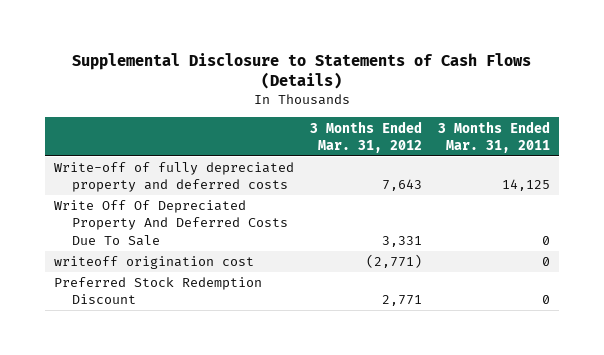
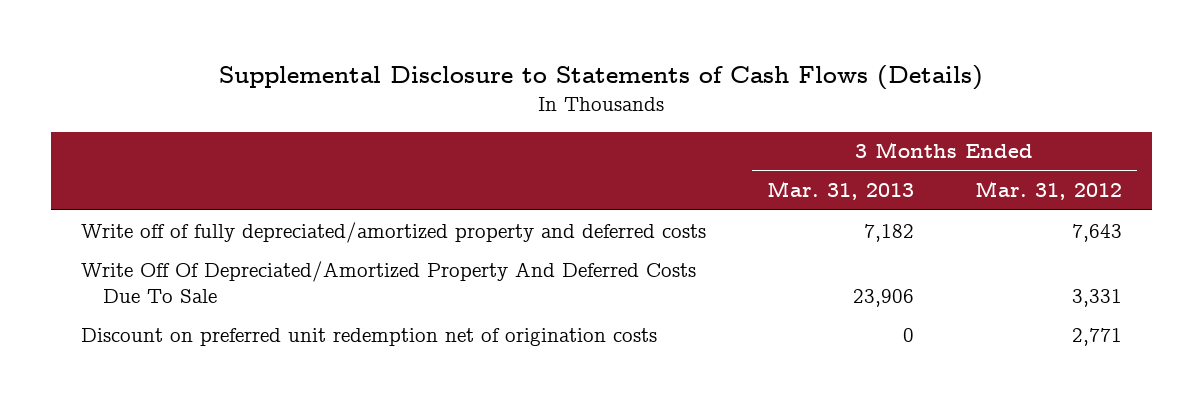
[438,120,551,153] 3 Months Ended Mar. 31, 2011 -> none
none -> [766,181,914,201] Mar. 31, 2013
[53,256,254,270] writeoff origination cost -> none
[53,162,294,193] Write-off of fully depreciated property and deferred costs -> [81,221,707,243] Write off of fully depreciated/amortized property and deferred costs
[53,200,288,246] Write Off Of Depreciated Property And Deferred Costs Due To Sale -> [81,260,697,304] Write Off Of Depreciated/Amortized Property And Deferred Costs Due To Sale
[53,277,262,305] Preferred Stock Redemption Discount -> [81,327,658,346] Discount on preferred unit redemption net of origination costs

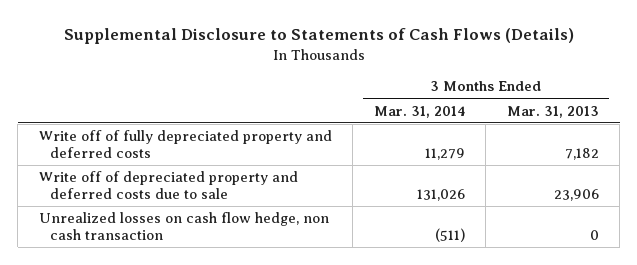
[974,181,1122,201] Mar. 31, 2012 -> none
none -> [373,105,465,118] Mar. 31, 2014
[81,327,658,346] Discount on preferred unit redemption net of origination costs -> none
[81,221,707,243] Write off of fully depreciated/amortized property and deferred costs -> [38,130,332,158] Write off of fully depreciated property and deferred costs
[81,260,697,304] Write Off Of Depreciated/Amortized Property And Deferred Costs Due To Sale -> [38,171,298,199] Write off of depreciated property and deferred costs due to sale
none -> [38,212,329,240] Unrealized losses on cash flow hedge, non cash transaction

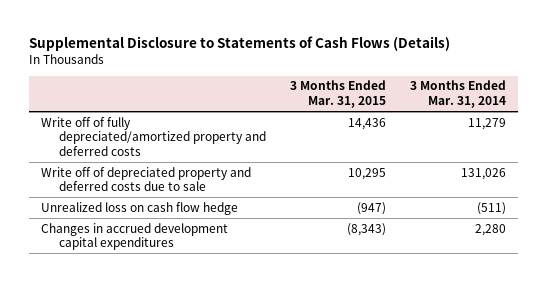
[506,105,599,118] Mar. 31, 2013 -> none
none -> [289,80,386,109] 3 Months Ended Mar. 31, 2015
[38,130,332,158] Write off of fully depreciated property and deferred costs -> [41,116,266,157] Write off of fully depreciated/amortized property and deferred costs
[38,212,329,240] Unrealized losses on cash flow hedge, non cash transaction -> [41,201,239,215] Unrealized loss on cash flow hedge
none -> [41,222,229,251] Changes in accrued development capital expenditures

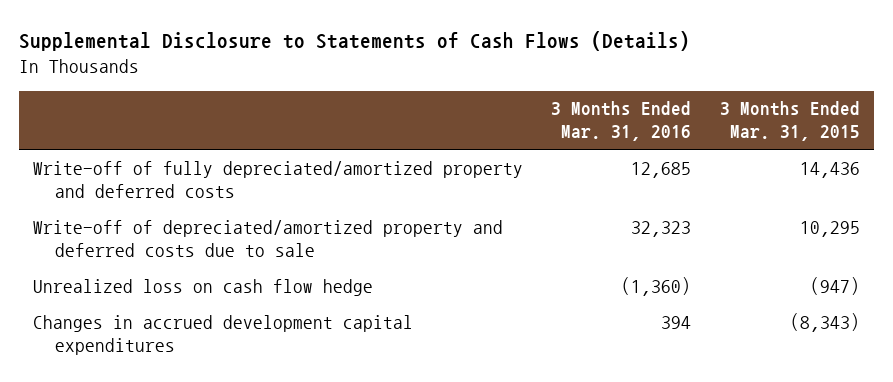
[409,80,506,109] 3 Months Ended Mar. 31, 2014 -> none
none -> [551,101,692,142] 3 Months Ended Mar. 31, 2016
[41,116,266,157] Write off of fully depreciated/amortized property and deferred costs -> [33,160,524,198] Write-off of fully depreciated/amortized property and deferred costs
[41,166,252,192] Write off of depreciated property and deferred costs due to sale -> [33,219,504,257] Write-off of depreciated/amortized property and deferred costs due to sale

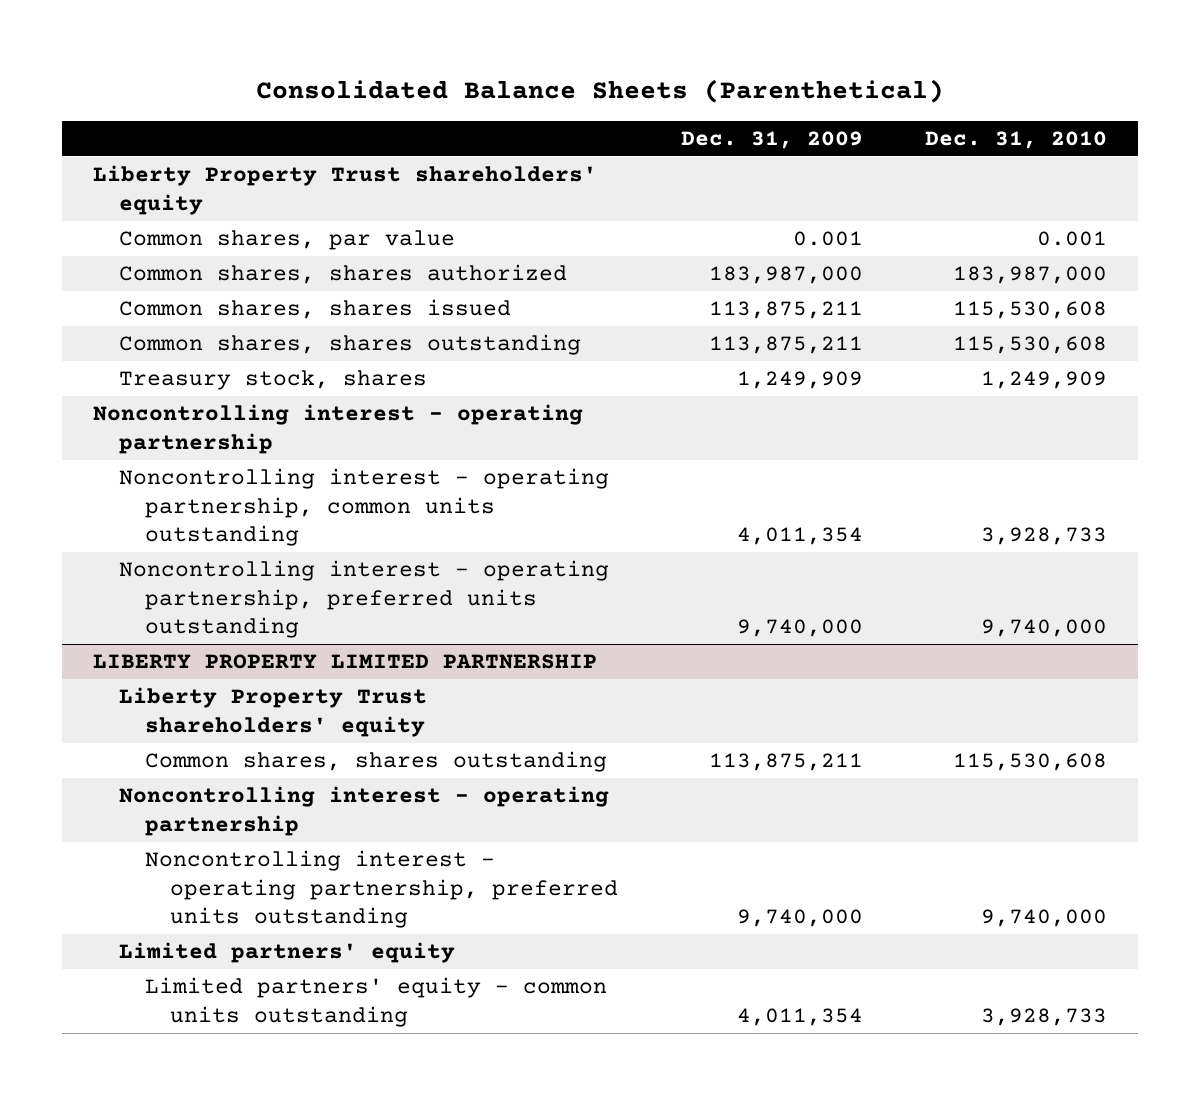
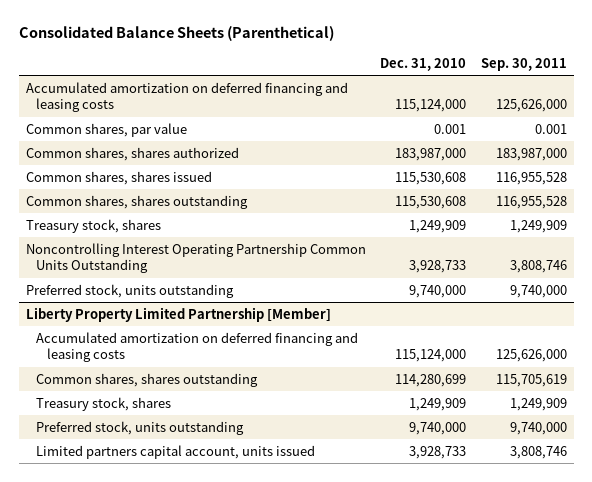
[680,130,863,149] Dec. 31, 2009 -> none
none -> [480,58,567,72] Sep. 30, 2011
[93,165,598,215] Liberty Property Trust shareholders' equity -> none
none -> [25,81,348,113] Accumulated amortization on deferred financing and leasing costs
[93,404,584,454] Noncontrolling interest - operating partnership -> none
[119,687,428,737] Liberty Property Trust shareholders' equity -> none
[119,786,610,836] Noncontrolling interest - operating partnership -> none
[119,942,456,964] Limited partners' equity -> none
[119,468,610,547] Noncontrolling interest - operating partnership, common units outstanding -> [25,242,366,274] Noncontrolling Interest Operating Partnership Common Units Outstanding
[119,560,610,639] Noncontrolling interest - operating partnership, preferred units outstanding -> [25,283,234,298] Preferred stock, units outstanding
[93,654,598,670] LIBERTY PROPERTY LIMITED PARTNERSHIP -> [25,306,331,322] Liberty Property Limited Partnership [Member]
none -> [36,331,359,363] Accumulated amortization on deferred financing and leasing costs
[953,753,1108,772] 115,530,608 -> [395,373,467,387] 114,280,699
none -> [36,396,172,411] Treasury stock, shares
[144,850,619,929] Noncontrolling interest - operating partnership, preferred units outstanding -> [36,420,245,435] Preferred stock, units outstanding
[144,977,607,1027] Limited partners' equity - common units outstanding -> [36,444,316,459] Limited partners capital account, units issued

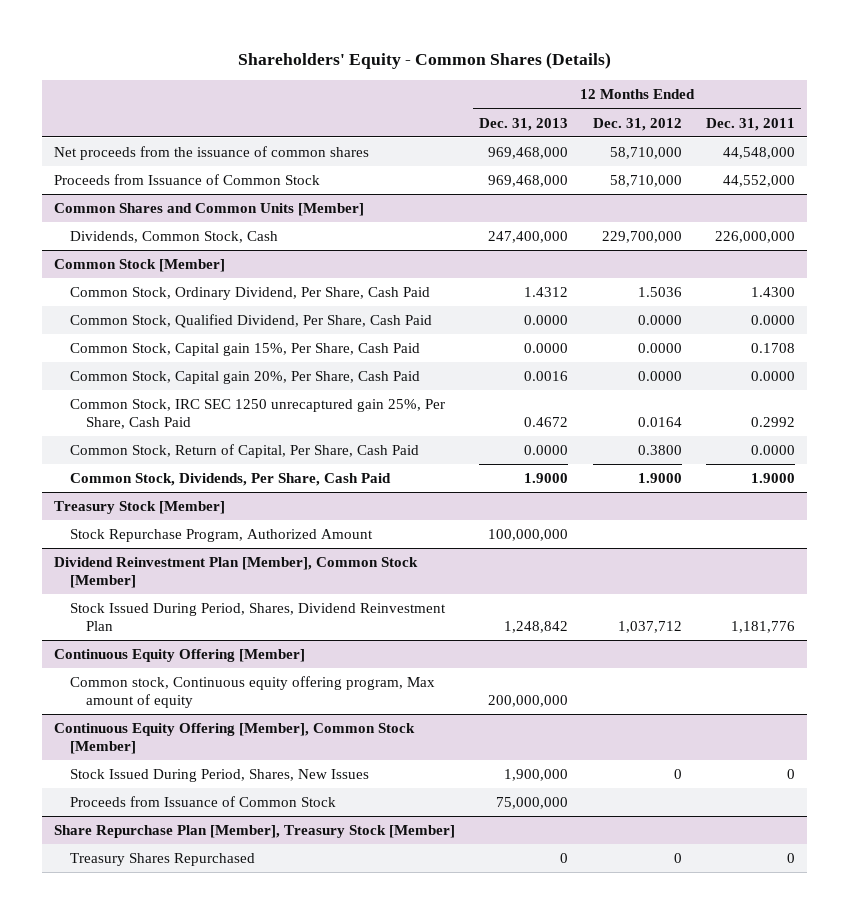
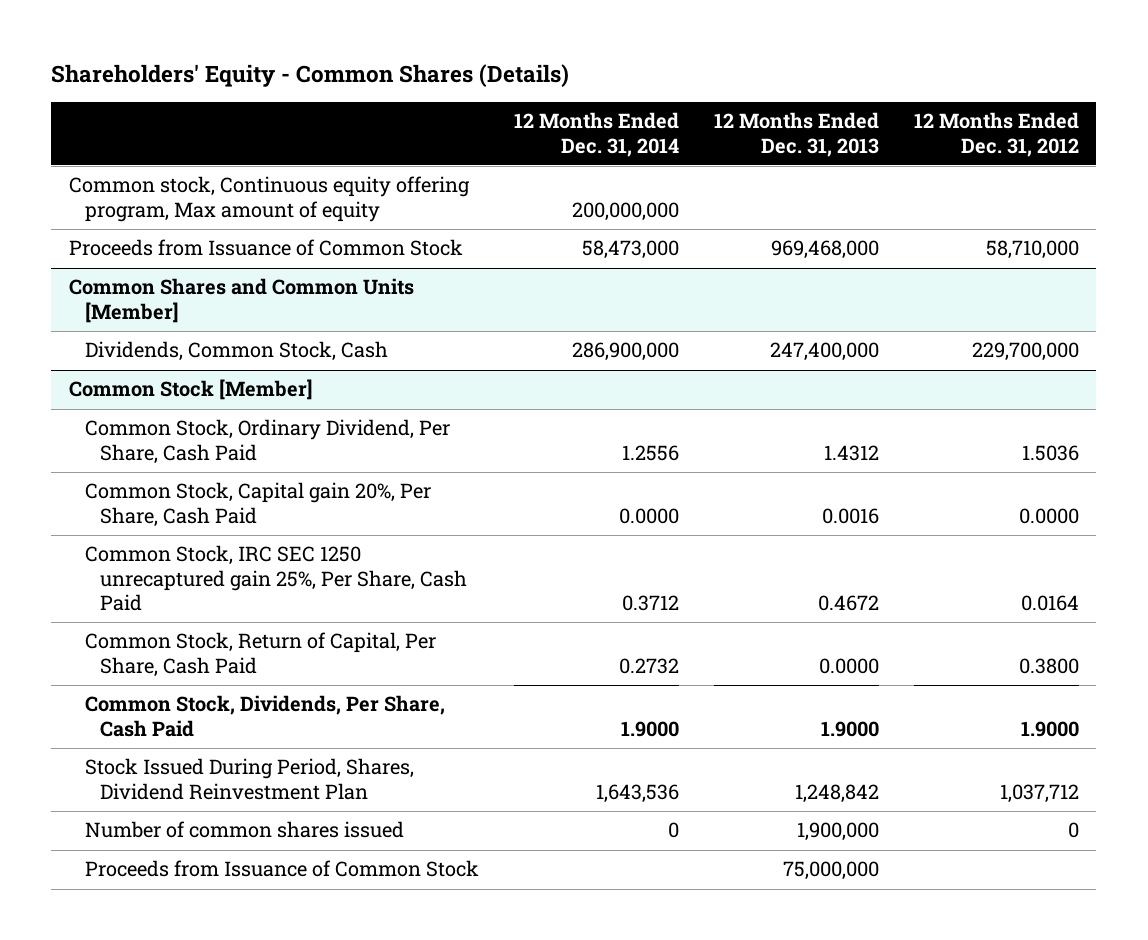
[706,117,796,131] Dec. 31, 2011 -> none
none -> [513,112,679,157] 12 Months Ended Dec. 31, 2014
[53,146,369,161] Net proceeds from the issuance of common shares -> none
none -> [68,176,470,222] Common stock, Continuous equity offering program, Max amount of equity
[69,314,432,329] Common Stock, Qualified Dividend, Per Share, Cash Paid -> none
[69,343,420,357] Common Stock, Capital gain 15%, Per Share, Cash Paid -> none
[53,501,225,515] Treasury Stock [Member] -> none
[69,529,373,543] Stock Repurchase Program, Authorized Amount -> none
[53,557,418,589] Dividend Reinvestment Plan [Member], Common Stock [Member] -> none
[53,649,305,663] Continuous Equity Offering [Member] -> none
[69,676,435,709] Common stock, Continuous equity offering program, Max amount of equity -> none
[53,723,415,755] Continuous Equity Offering [Member], Common Stock [Member] -> none
[69,769,369,783] Stock Issued During Period, Shares, New Issues -> [84,821,404,839] Number of common shares issued
[53,825,455,839] Share Repurchase Plan [Member], Treasury Stock [Member] -> none
[69,853,255,867] Treasury Shares Repurchased -> none

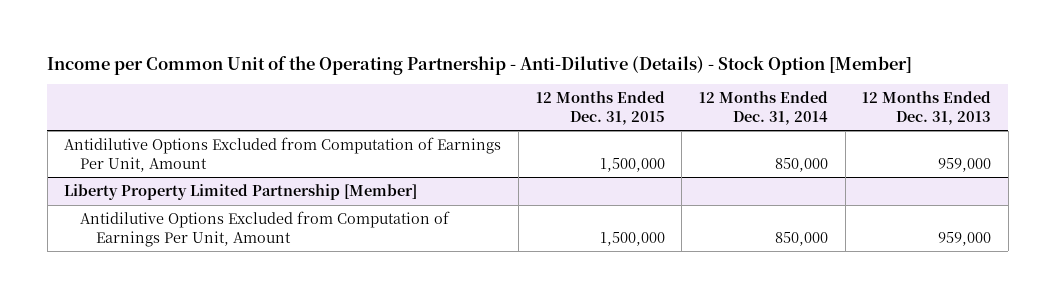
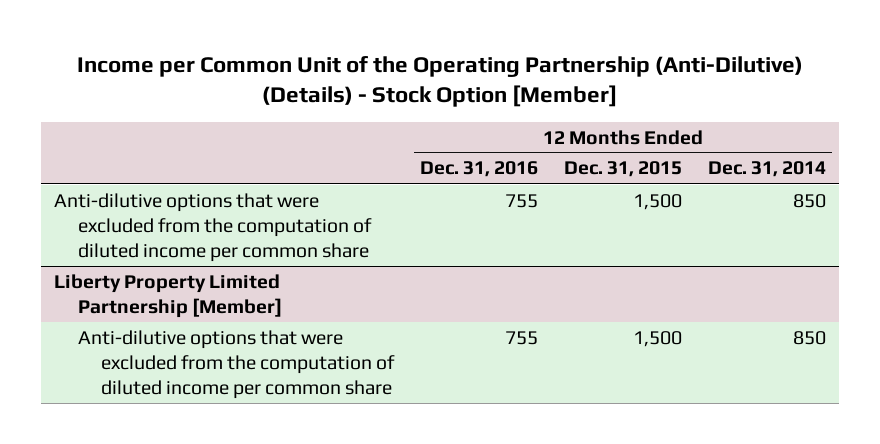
[47,55,913,75] Income per Common Unit of the Operating Partnership - Anti-Dilutive (Details) - Stock Option [Member] -> [77,55,804,108] Income per Common Unit of the Operating Partnership (Anti-Dilutive) (Details) - Stock Option [Member]
[862,91,992,125] 12 Months Ended Dec. 31, 2013 -> none
none -> [420,161,539,178] Dec. 31, 2016
[64,137,502,172] Antidilutive Options Excluded from Computation of Earnings Per Unit, Amount -> [54,192,372,262] Anti-dilutive options that were excluded from the computation of diluted income per common share
[599,157,665,172] 1,500,000 -> [633,193,683,210] 1,500
[774,157,828,172] 850,000 -> [792,193,826,208] 850
[80,211,451,247] Antidilutive Options Excluded from Computation of Earnings Per Unit, Amount -> [77,329,396,399] Anti-dilutive options that were excluded from the computation of diluted income per common share
[599,231,665,246] 1,500,000 -> [633,330,683,347] 1,500
[774,231,828,246] 850,000 -> [792,330,826,345] 850

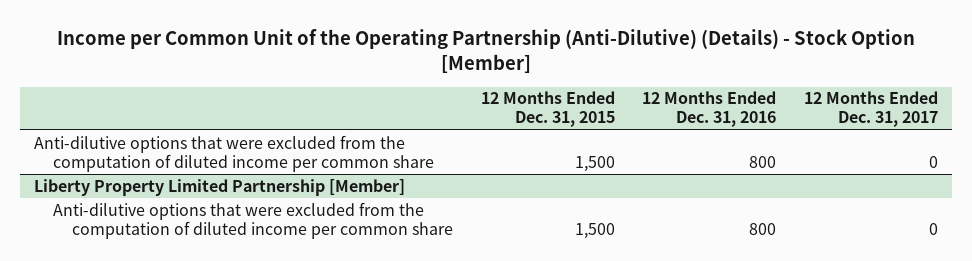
[707,161,826,178] Dec. 31, 2014 -> none
none -> [804,91,939,128] 12 Months Ended Dec. 31, 2017
[505,193,539,208] 755 -> [749,155,777,168] 800
[505,330,539,345] 755 -> [749,222,777,235] 800

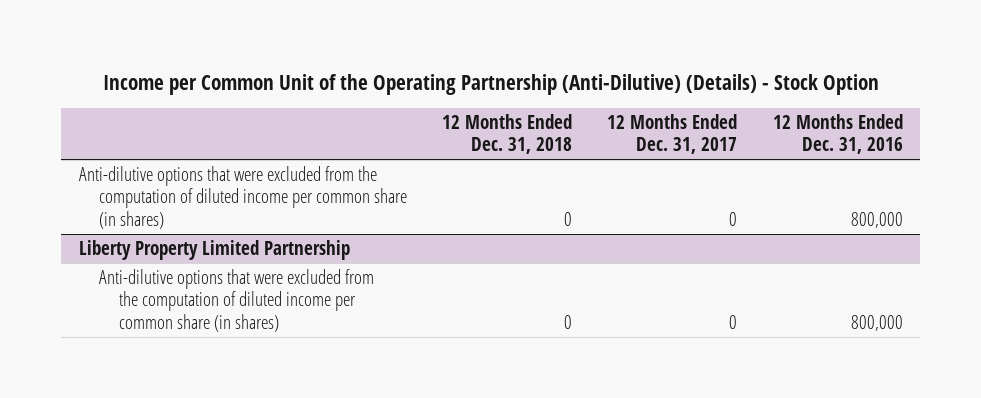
[57,29,916,74] Income per Common Unit of the Operating Partnership (Anti-Dilutive) (Details) - Stock Option [Member] -> [102,73,879,95] Income per Common Unit of the Operating Partnership (Anti-Dilutive) (Details) - Stock Option
[480,91,615,128] 12 Months Ended Dec. 31, 2015 -> none
none -> [442,114,573,155] 12 Months Ended Dec. 31, 2018
[34,134,434,172] Anti-dilutive options that were excluded from the computation of diluted income per common share -> [78,166,407,229] Anti-dilutive options that were excluded from the computation of diluted income per common share (in shares)
[749,155,777,168] 800 -> [850,211,903,228] 800,000
[34,178,406,196] Liberty Property Limited Partnership [Member] -> [78,240,350,261] Liberty Property Limited Partnership
[52,201,453,239] Anti-dilutive options that were excluded from the computation of diluted income per common share -> [98,269,374,332] Anti-dilutive options that were excluded from the computation of diluted income per common share (in shares)
[749,222,777,235] 800 -> [850,314,903,331] 800,000

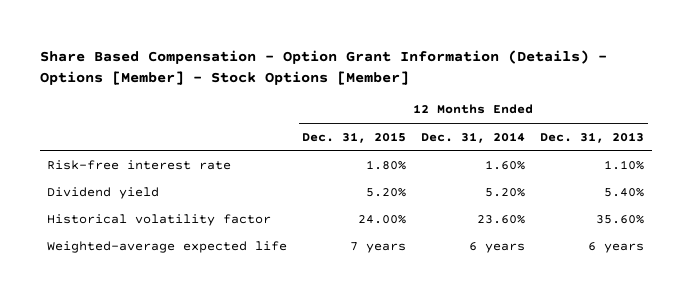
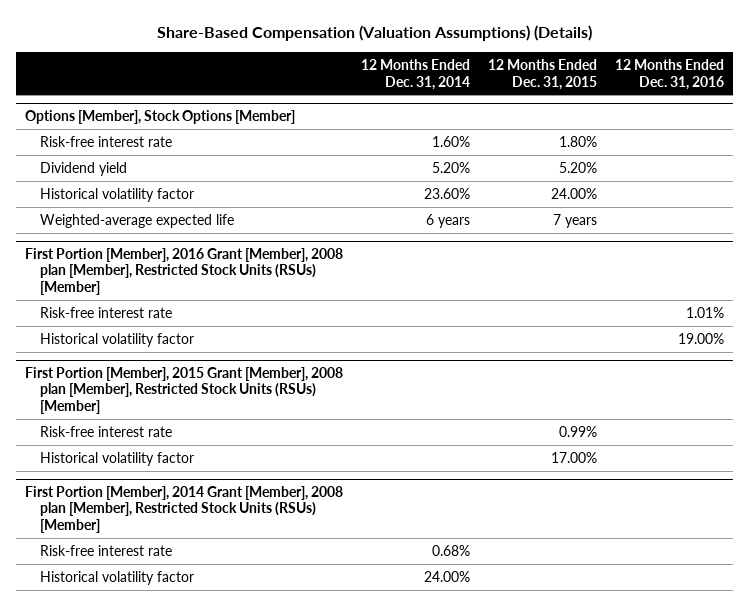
[39,49,607,86] Share Based Compensation - Option Grant Information (Details) - Options [Member] - Stock Options [Member] -> [156,25,592,42] Share-Based Compensation (Valuation Assumptions) (Details)
[540,131,645,143] Dec. 31, 2013 -> none
none -> [614,59,724,90] 12 Months Ended Dec. 31, 2016
none -> [25,110,296,125] Options [Member], Stock Options [Member]
none -> [25,248,344,295] First Portion [Member], 2016 Grant [Member], 2008 plan [Member], Restricted Stock Units (RSUs) [Member]
none -> [39,306,172,318] Risk-free interest rate
none -> [39,332,194,347] Historical volatility factor
none -> [25,367,344,414] First Portion [Member], 2015 Grant [Member], 2008 plan [Member], Restricted Stock Units (RSUs) [Member]
none -> [39,425,172,437] Risk-free interest rate
none -> [39,451,194,466] Historical volatility factor
none -> [25,486,344,533] First Portion [Member], 2014 Grant [Member], 2008 plan [Member], Restricted Stock Units (RSUs) [Member]
none -> [39,544,172,556] Risk-free interest rate
none -> [39,570,194,585] Historical volatility factor

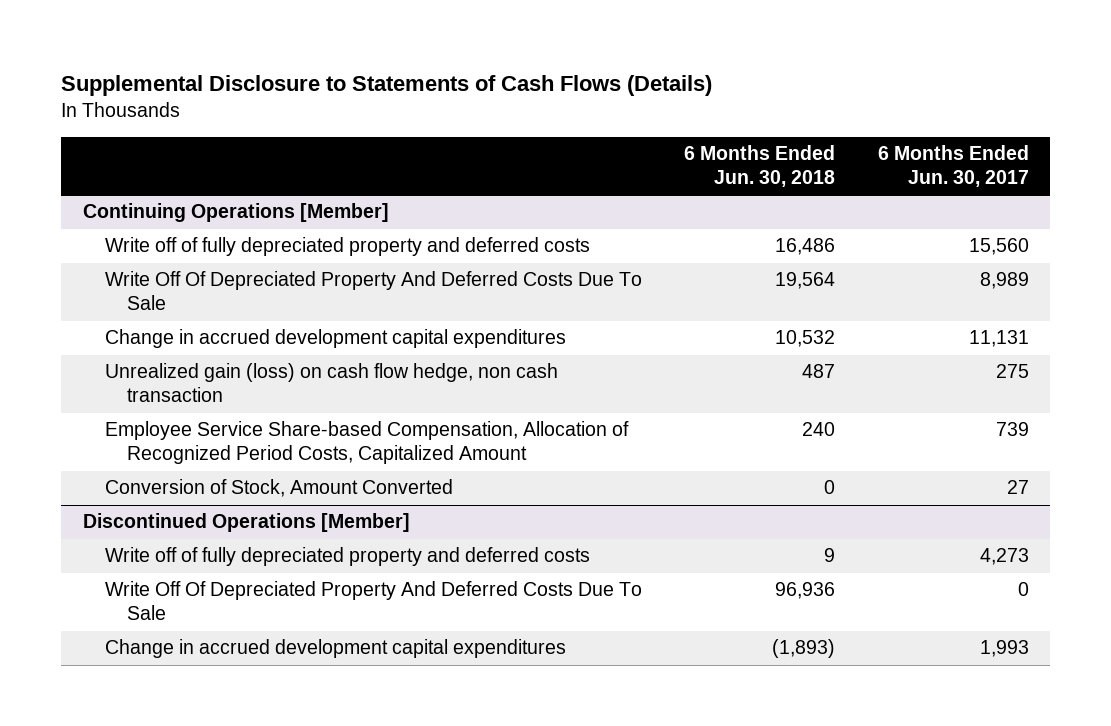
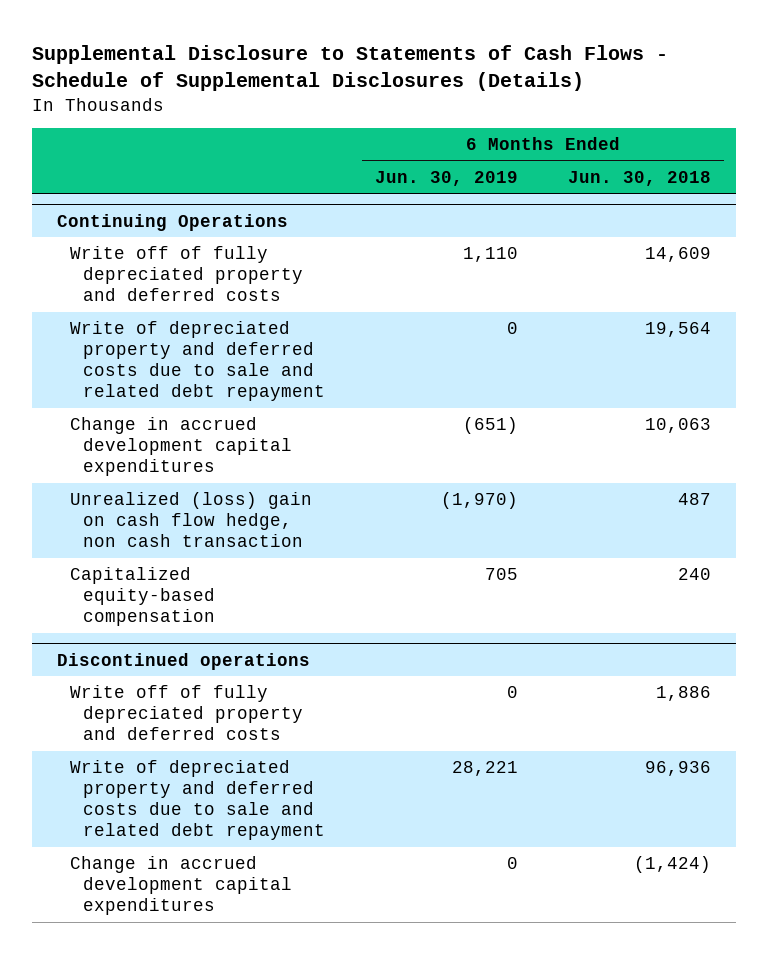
[61,75,713,97] Supplemental Disclosure to Statements of Cash Flows (Details) -> [32,44,669,91] Supplemental Disclosure to Statements of Cash Flows - Schedule of Supplemental Disclosures (Details)
[877,145,1029,188] 6 Months Ended Jun. 30, 2017 -> none
none -> [374,170,518,186] Jun. 30, 2019
[104,479,453,498] Conversion of Stock, Amount Converted -> none
[82,203,389,223] Continuing Operations [Member] -> [57,213,289,231] Continuing Operations
[775,238,836,256] 16,486 -> [645,247,712,263] 14,609
[104,271,642,311] Write Off Of Depreciated Property And Deferred Costs Due To Sale -> [70,321,325,402] Write of depreciated property and deferred costs due to sale and related debt repayment
[775,330,836,348] 10,532 -> [645,418,712,434] 10,063
[104,363,558,403] Unrealized gain (loss) on cash flow hedge, non cash transaction -> [70,492,313,548] Unrealized (loss) gain on cash flow hedge, non cash transaction
[104,421,629,465] Employee Service Share-based Compensation, Allocation of Recognized Period Costs, Capitalized Amount -> [70,567,215,627] Capitalized equity-based compensation
[82,513,410,533] Discontinued Operations [Member] -> [57,652,311,670] Discontinued operations
[824,548,836,563] 9 -> [656,686,712,702] 1,886
[104,581,642,621] Write Off Of Depreciated Property And Deferred Costs Due To Sale -> [70,760,325,841] Write of depreciated property and deferred costs due to sale and related debt repayment
[772,639,836,659] (1,893) -> [634,856,712,874] (1,424)

